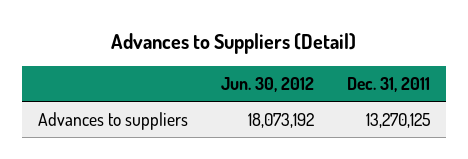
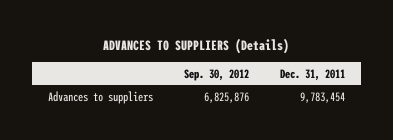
[110,32,356,54] Advances to Suppliers (Detail) -> [103,38,290,55] ADVANCES TO SUPPLIERS (Details)
[220,77,314,93] Jun. 30, 2012 -> none
none -> [183,68,249,81] Sep. 30, 2012
[365,113,430,129] 13,270,125 -> [300,92,346,104] 9,783,454

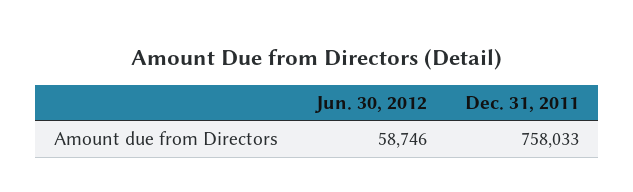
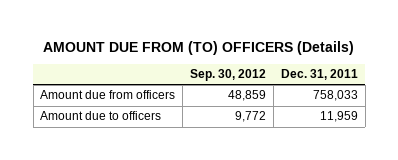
[130,49,502,71] Amount Due from Directors (Detail) -> [43,40,355,55] AMOUNT DUE FROM (TO) OFFICERS (Details)
[315,95,428,113] Jun. 30, 2012 -> none
none -> [190,69,267,82] Sep. 30, 2012
[53,131,278,147] Amount due from Directors -> [40,90,176,100] Amount due from officers
none -> [40,111,162,121] Amount due to officers

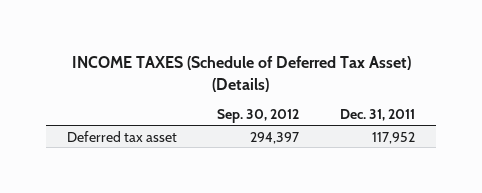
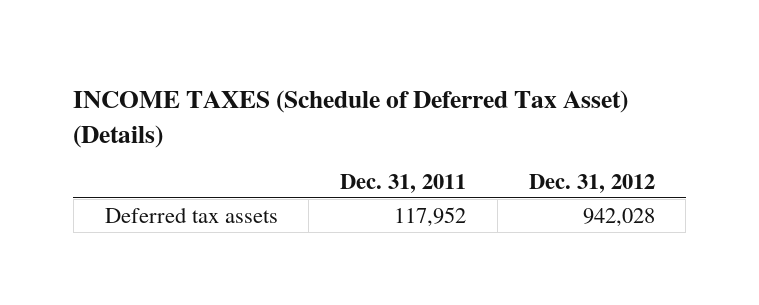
[217,109,300,124] Sep. 30, 2012 -> none
none -> [528,173,655,193] Dec. 31, 2012
[66,130,177,142] Deferred tax asset -> [104,206,278,223] Deferred tax assets

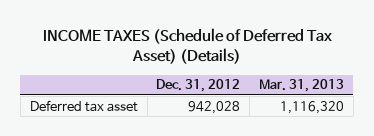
[340,173,467,193] Dec. 31, 2011 -> none
none -> [259,79,345,93] Mar. 31, 2013
[104,206,278,223] Deferred tax assets -> [29,99,138,112] Deferred tax asset

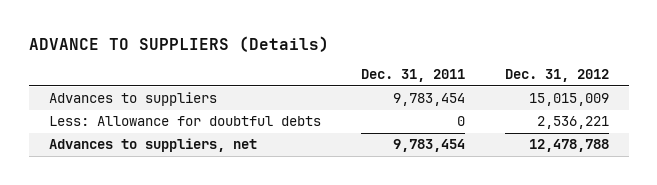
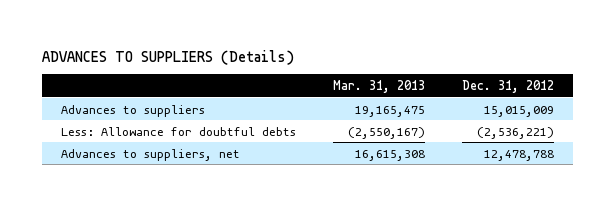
[28,35,329,52] ADVANCE TO SUPPLIERS (Details) -> [42,49,295,65] ADVANCES TO SUPPLIERS (Details)
[360,69,465,83] Dec. 31, 2011 -> none
none -> [332,79,425,93] Mar. 31, 2013
[536,116,609,130] 2,536,221 -> [477,126,555,139] (2,536,221)

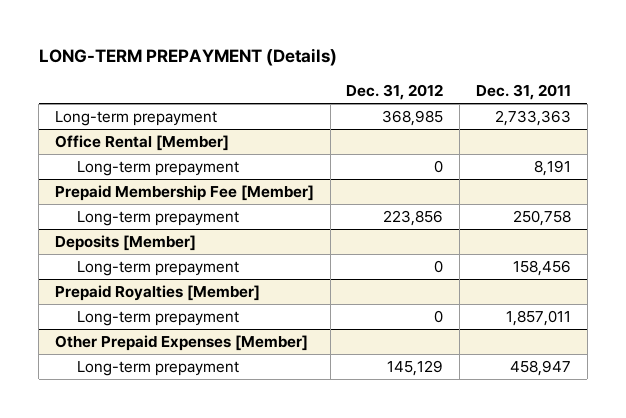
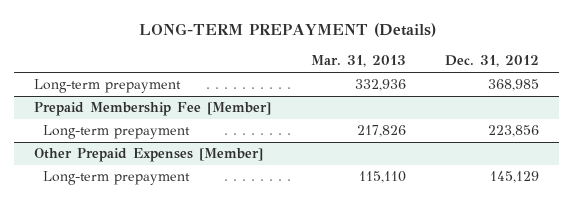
[475,84,571,101] Dec. 31, 2011 -> none
none -> [310,55,406,68] Mar. 31, 2013
[54,135,229,152] Office Rental [Member] -> none
[76,161,239,177] Long-term prepayment -> none
[54,235,196,252] Deposits [Member] -> none
[76,261,239,277] Long-term prepayment -> none
[54,285,260,302] Prepaid Royalties [Member] -> none
[76,311,239,327] Long-term prepayment -> none

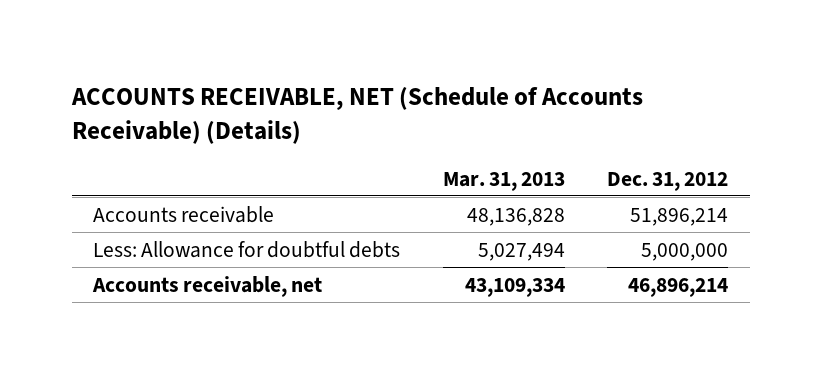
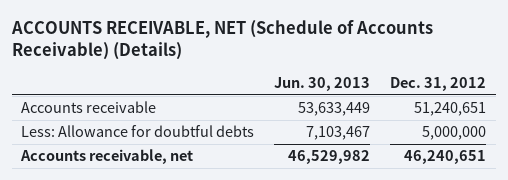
[442,171,565,191] Mar. 31, 2013 -> none
none -> [274,76,371,91] Jun. 30, 2013
[630,207,729,226] 51,896,214 -> [414,102,487,117] 51,240,651
[628,277,729,297] 46,896,214 -> [404,150,487,165] 46,240,651

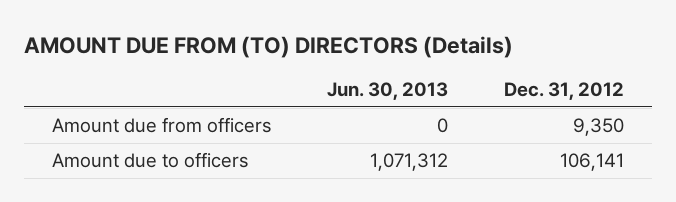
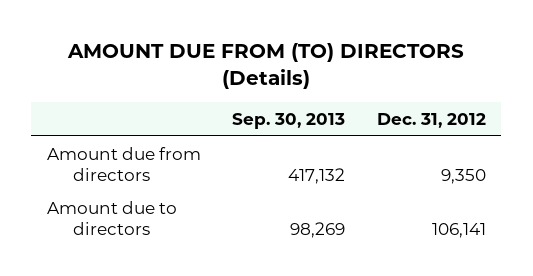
[326,82,448,101] Jun. 30, 2013 -> none
none -> [232,113,346,130] Sep. 30, 2013
[51,117,271,134] Amount due from officers -> [47,146,202,181] Amount due from directors
[51,152,248,169] Amount due to officers -> [47,200,178,235] Amount due to directors

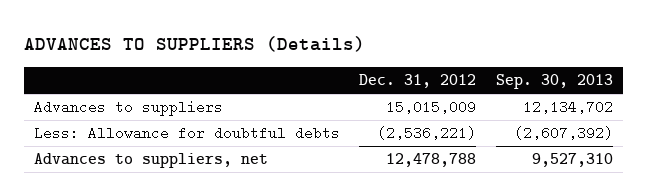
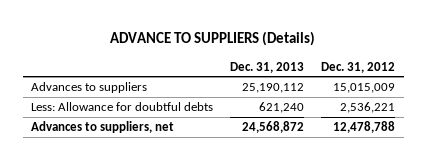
[24,36,366,53] ADVANCES TO SUPPLIERS (Details) -> [110,31,316,47] ADVANCE TO SUPPLIERS (Details)
[496,74,614,90] Sep. 30, 2013 -> none
none -> [230,61,305,73] Dec. 31, 2013
[377,126,477,141] (2,536,221) -> [340,102,396,114] 2,536,221

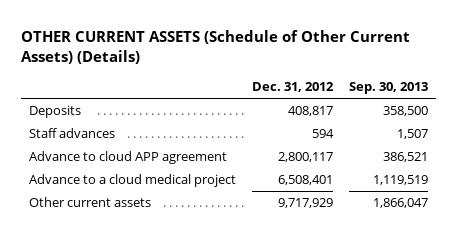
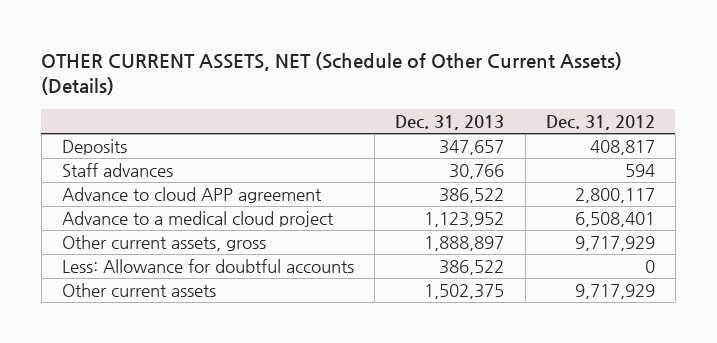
[21,29,411,65] OTHER CURRENT ASSETS (Schedule of Other Current Assets) (Details) -> [41,51,623,96] OTHER CURRENT ASSETS, NET (Schedule of Other Current Assets) (Details)
[349,82,429,95] Sep. 30, 2013 -> none
none -> [395,114,505,130] Dec. 31, 2013
[29,174,237,188] Advance to a cloud medical project -> [61,210,334,227] Advance to a medical cloud project
none -> [61,234,266,251] Other current assets, gross
none -> [61,258,354,273] Less: Allowance for doubtful accounts

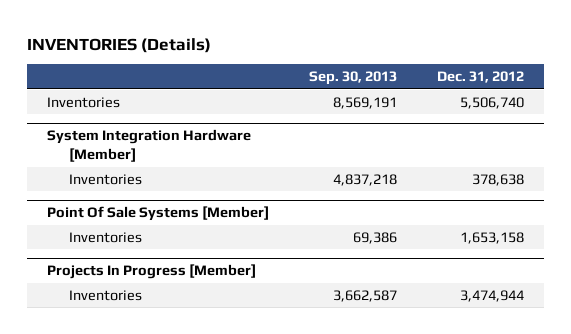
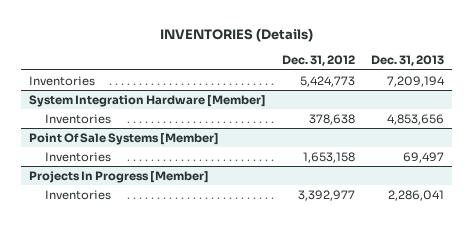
[309,71,398,86] Sep. 30, 2013 -> none
none -> [370,55,444,67] Dec. 31, 2013
[460,96,525,109] 5,506,740 -> [300,75,356,87] 5,424,773
[460,289,525,302] 3,474,944 -> [298,189,356,201] 3,392,977

